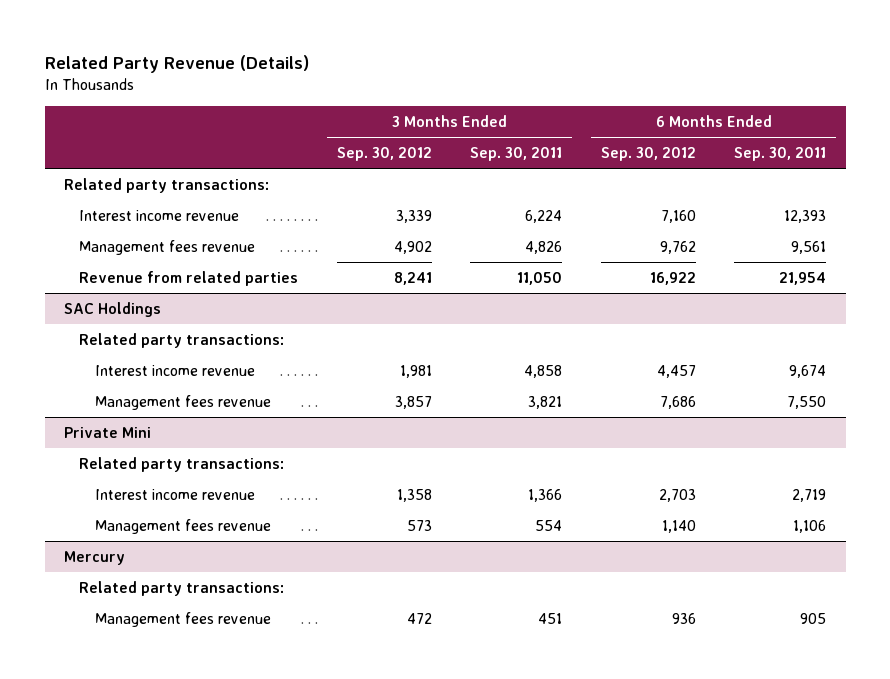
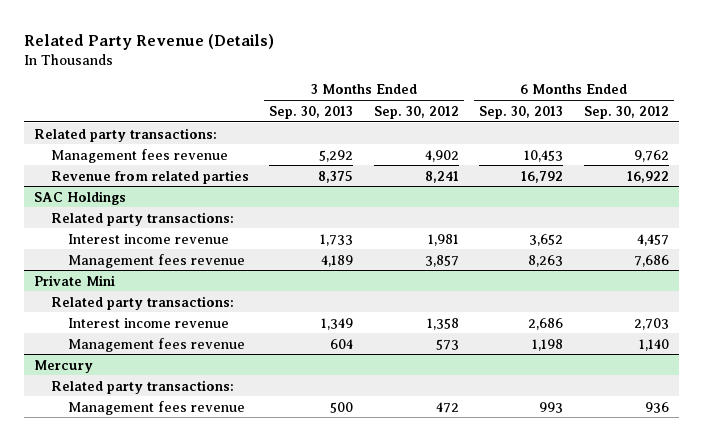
[470,147,563,162] Sep. 30, 2011 -> none
[734,147,827,162] Sep. 30, 2011 -> none
none -> [269,105,354,119] Sep. 30, 2013
none -> [479,105,564,119] Sep. 30, 2013
[79,209,240,221] Interest income revenue -> none

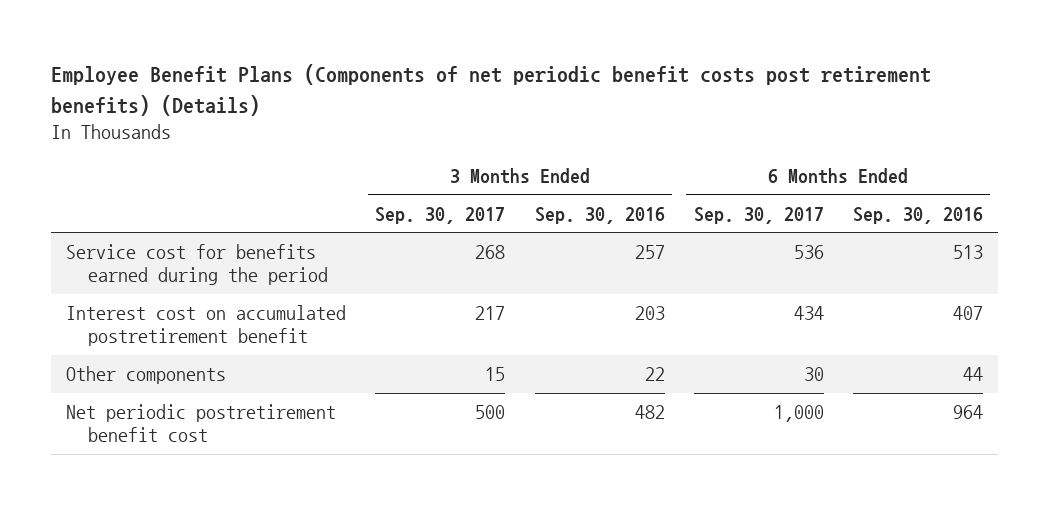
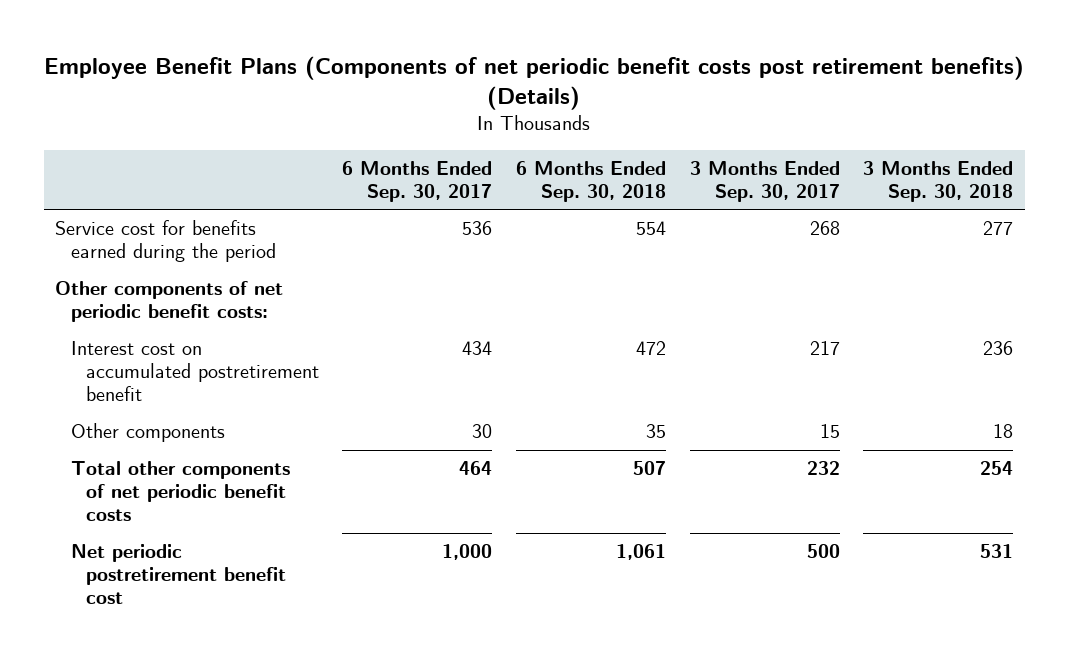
[534,206,665,224] Sep. 30, 2016 -> none
[852,206,983,224] Sep. 30, 2016 -> none
none -> [516,160,667,202] 6 Months Ended Sep. 30, 2018
none -> [863,160,1014,202] 3 Months Ended Sep. 30, 2018
none -> [55,281,284,323] Other components of net periodic benefit costs:
none -> [70,461,290,522] Total other components of net periodic benefit costs

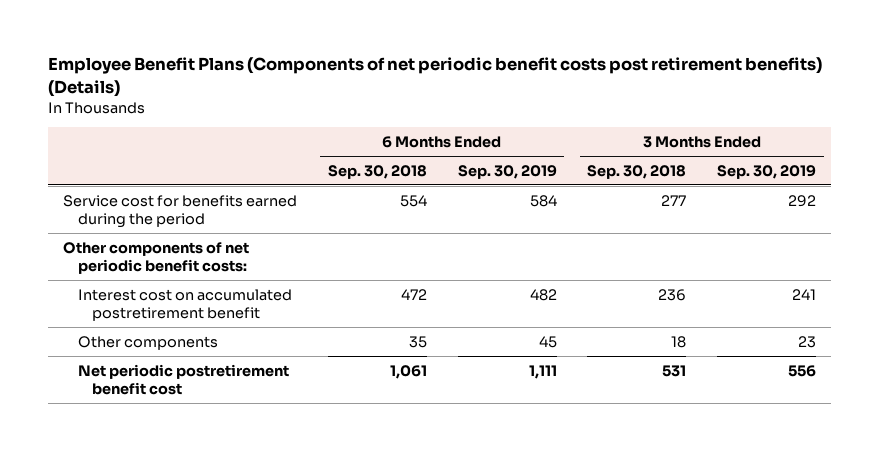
[342,160,493,202] 6 Months Ended Sep. 30, 2017 -> none
[689,160,840,202] 3 Months Ended Sep. 30, 2017 -> none
none -> [457,164,557,179] Sep. 30, 2019
none -> [717,164,817,179] Sep. 30, 2019
[70,461,290,522] Total other components of net periodic benefit costs -> none

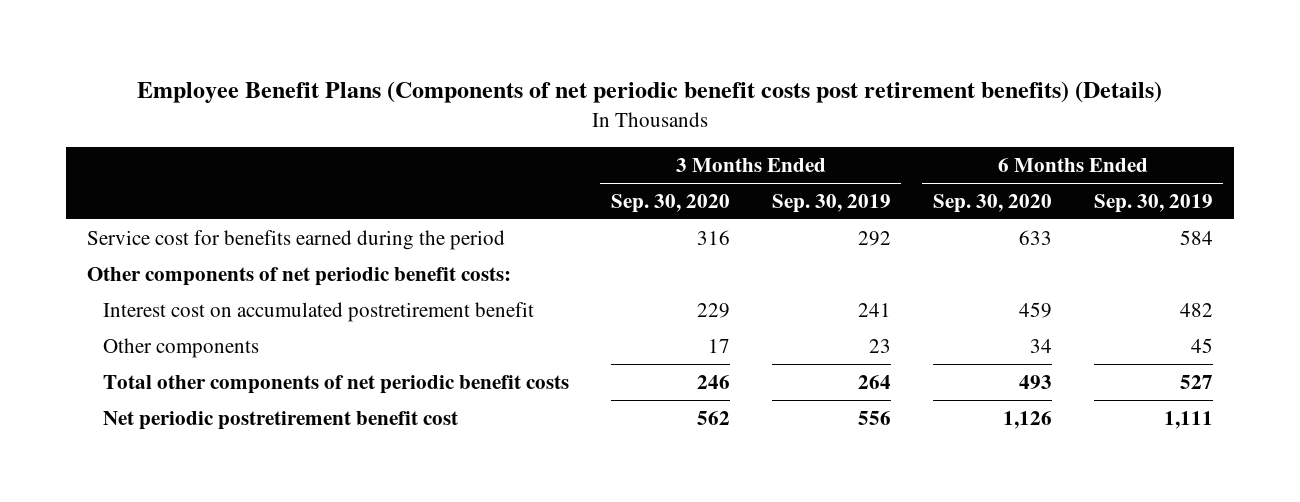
[328,164,428,179] Sep. 30, 2018 -> none
[587,164,687,179] Sep. 30, 2018 -> none
none -> [610,193,730,213] Sep. 30, 2020
none -> [932,193,1052,213] Sep. 30, 2020
none -> [102,374,569,394] Total other components of net periodic benefit costs

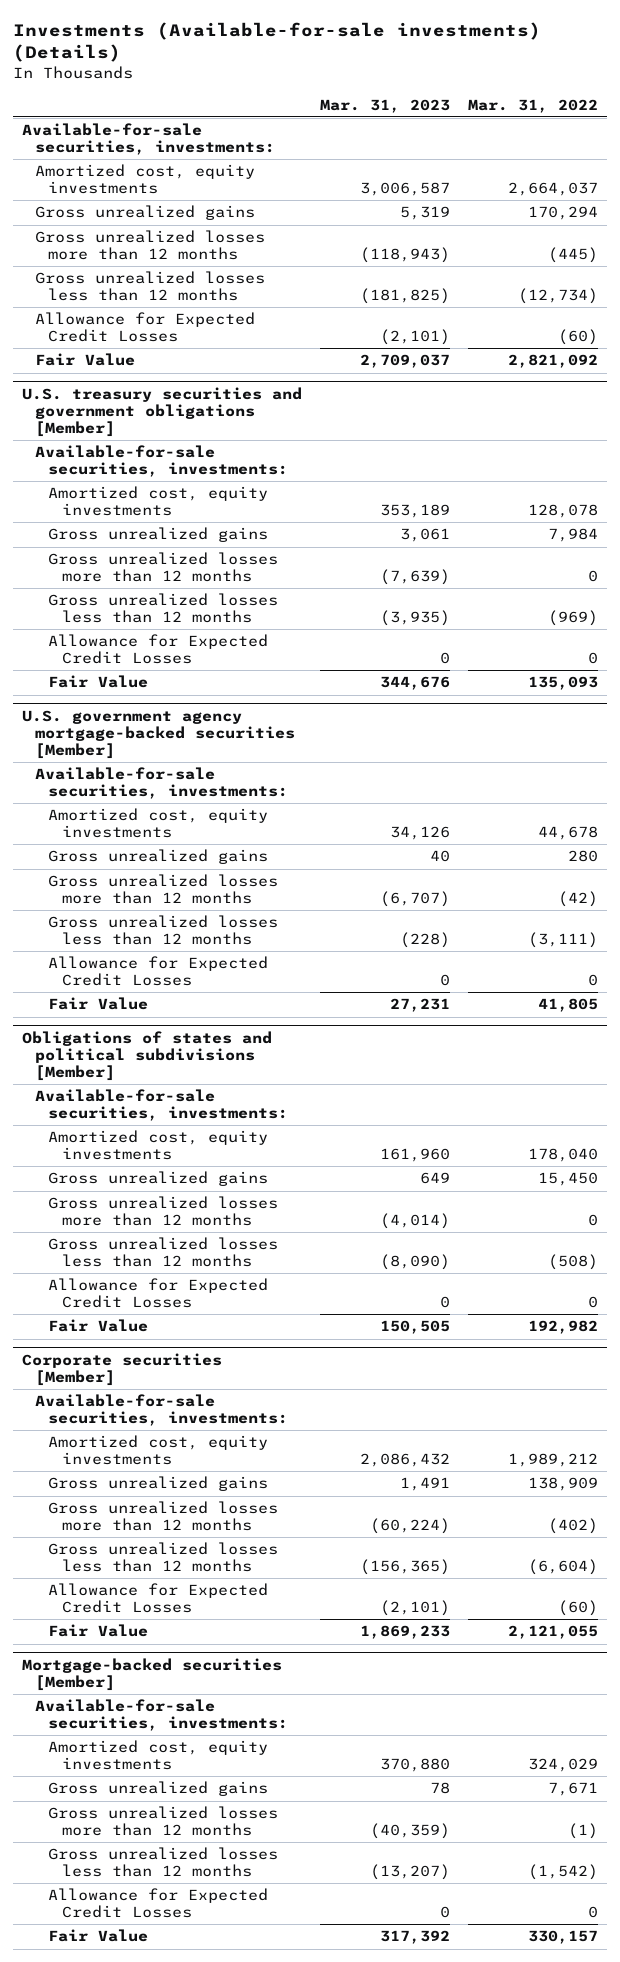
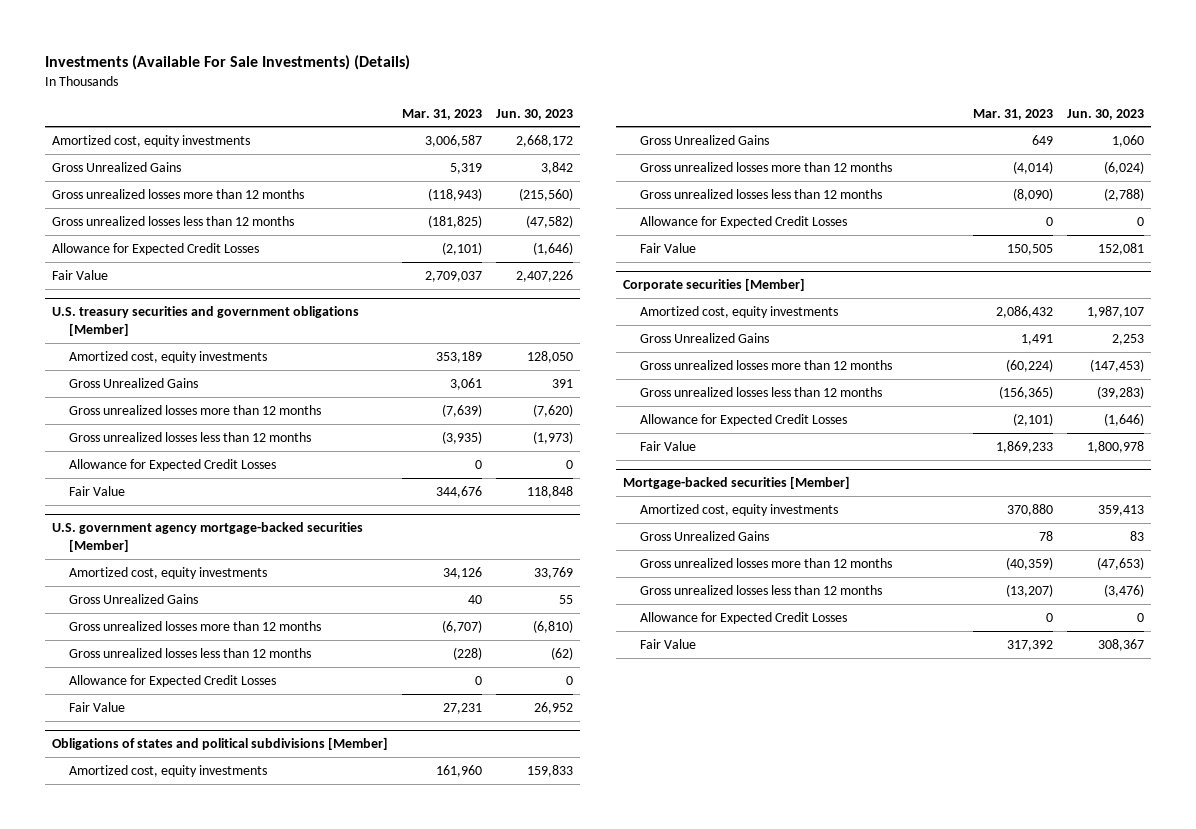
[13,21,542,63] Investments (Available-for-sale investments) (Details) -> [44,54,410,70] Investments (Available For Sale Investments) (Details)
[467,98,598,113] Mar. 31, 2022 -> none
none -> [496,108,574,120] Jun. 30, 2023
[21,123,276,156] Available-for-sale securities, investments: -> none
[35,205,256,221] Gross unrealized gains -> [51,161,181,172] Gross Unrealized Gains
[35,445,289,478] Available-for-sale securities, investments: -> none
[48,527,269,543] Gross unrealized gains -> [69,377,199,388] Gross Unrealized Gains
[35,767,289,800] Available-for-sale securities, investments: -> none
[48,849,269,865] Gross unrealized gains -> [69,593,199,604] Gross Unrealized Gains
[35,1089,289,1122] Available-for-sale securities, investments: -> none
[48,1171,269,1187] Gross unrealized gains -> [640,134,770,145] Gross Unrealized Gains
[35,1394,289,1427] Available-for-sale securities, investments: -> none
[48,1476,269,1492] Gross unrealized gains -> [640,332,770,343] Gross Unrealized Gains
[35,1699,289,1732] Available-for-sale securities, investments: -> none
[48,1781,269,1797] Gross unrealized gains -> [640,530,770,541] Gross Unrealized Gains

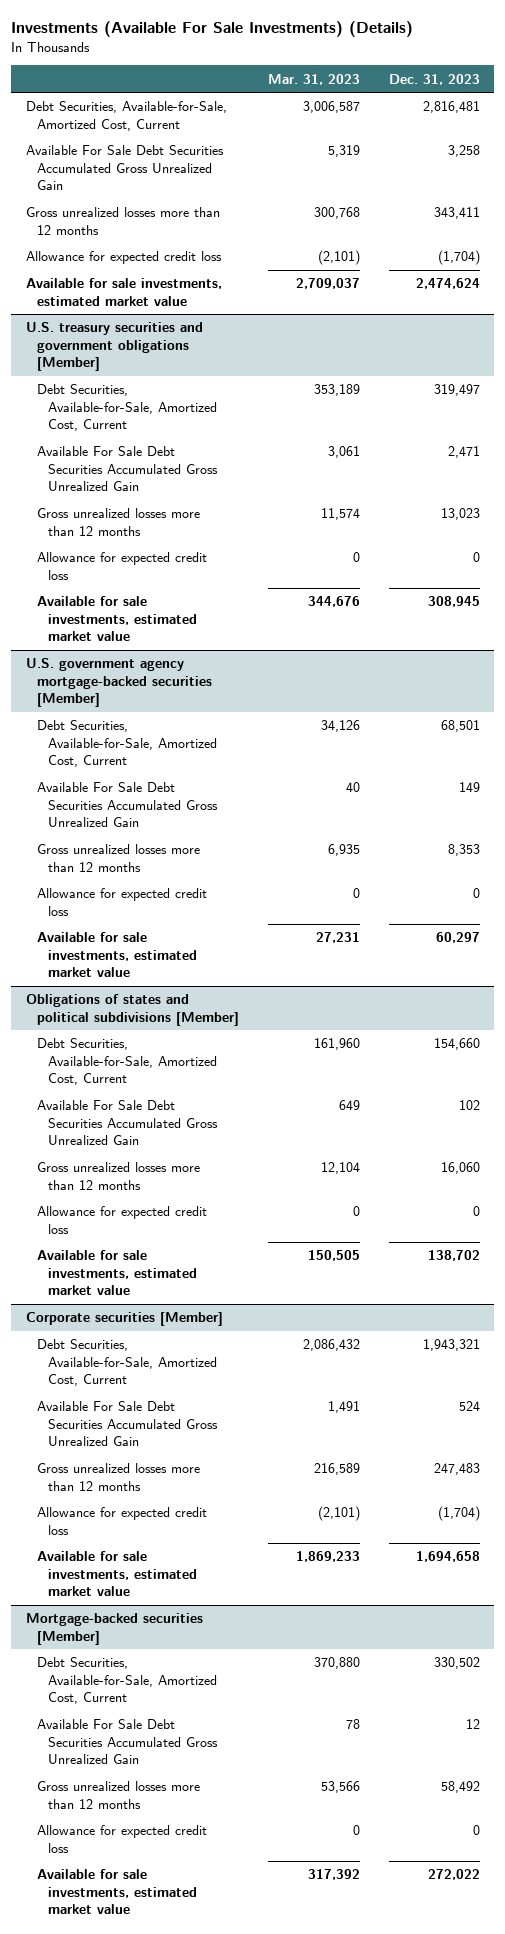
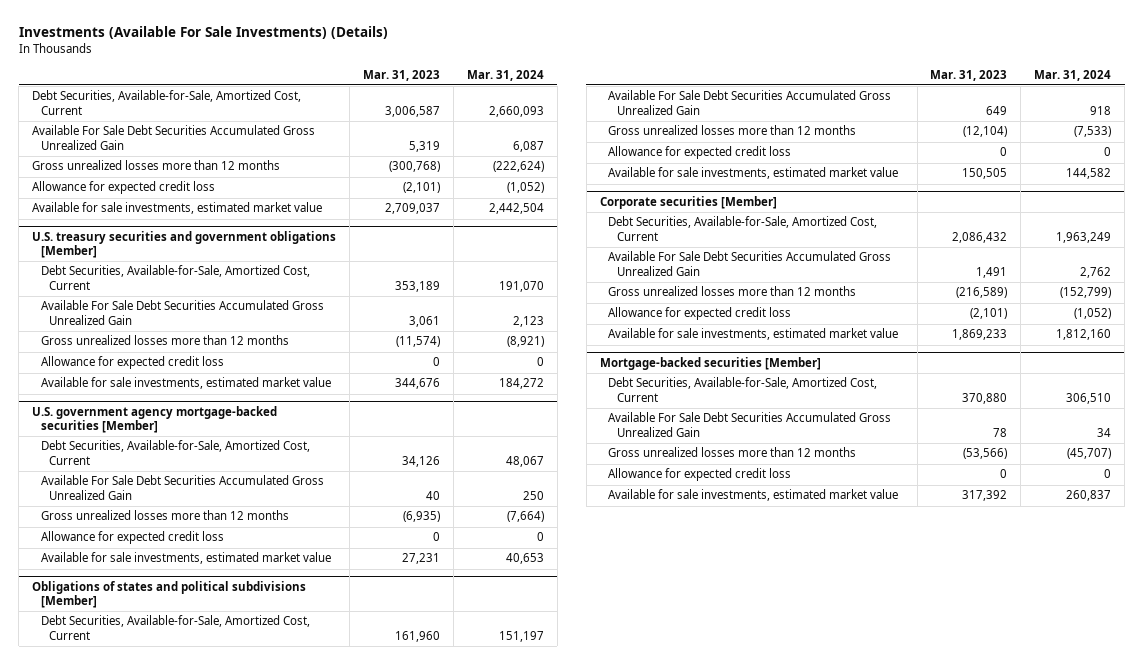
[388,73,480,85] Dec. 31, 2023 -> none
none -> [466,69,544,81] Mar. 31, 2024
[313,207,360,220] 300,768 -> [389,161,441,173] (300,768)
[320,508,360,521] 11,574 -> [396,336,441,348] (11,574)
[327,844,360,857] 6,935 -> [403,511,441,523] (6,935)
[320,1162,360,1175] 12,104 -> [963,126,1008,138] (12,104)
[313,1463,360,1476] 216,589 -> [956,287,1008,299] (216,589)
[320,1781,360,1794] 53,566 -> [963,448,1008,460] (53,566)

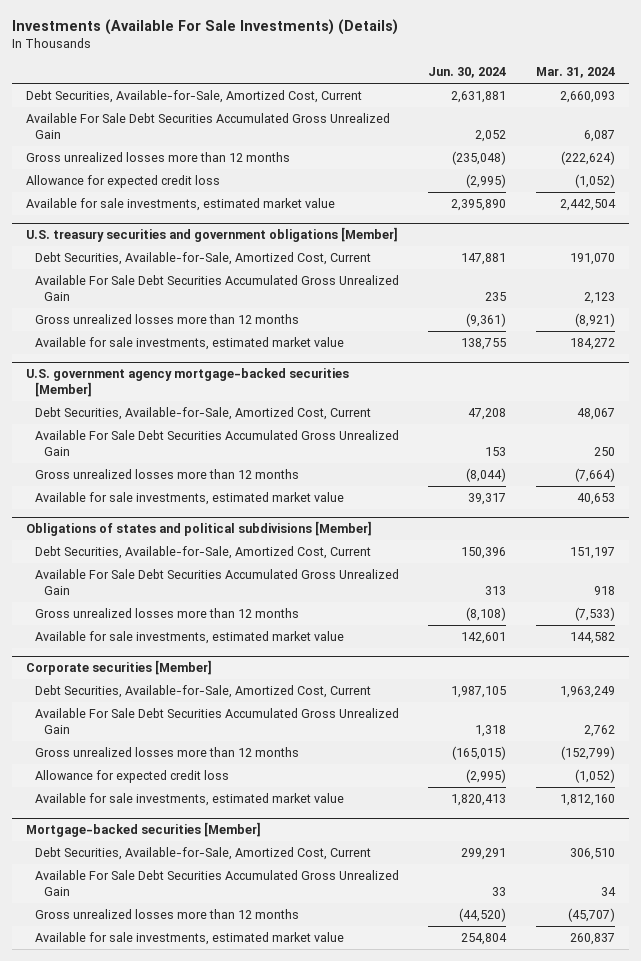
[363,69,441,81] Mar. 31, 2023 -> none
none -> [428,67,507,79] Jun. 30, 2024
[40,356,224,370] Allowance for expected credit loss -> none
[40,531,224,545] Allowance for expected credit loss -> none
[608,146,792,160] Allowance for expected credit loss -> none
[608,468,792,482] Allowance for expected credit loss -> none

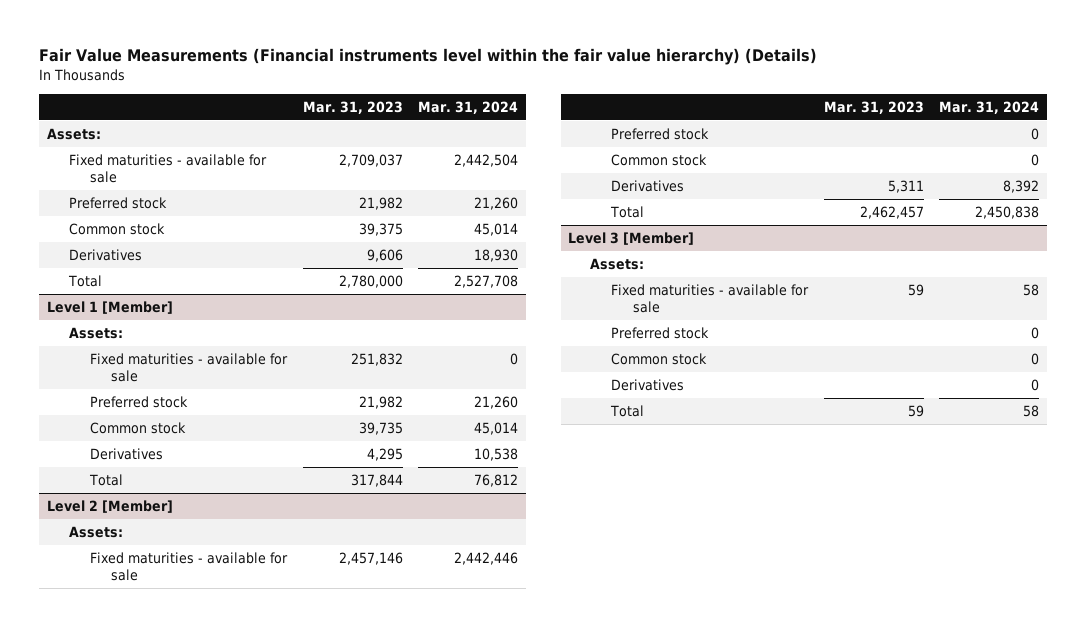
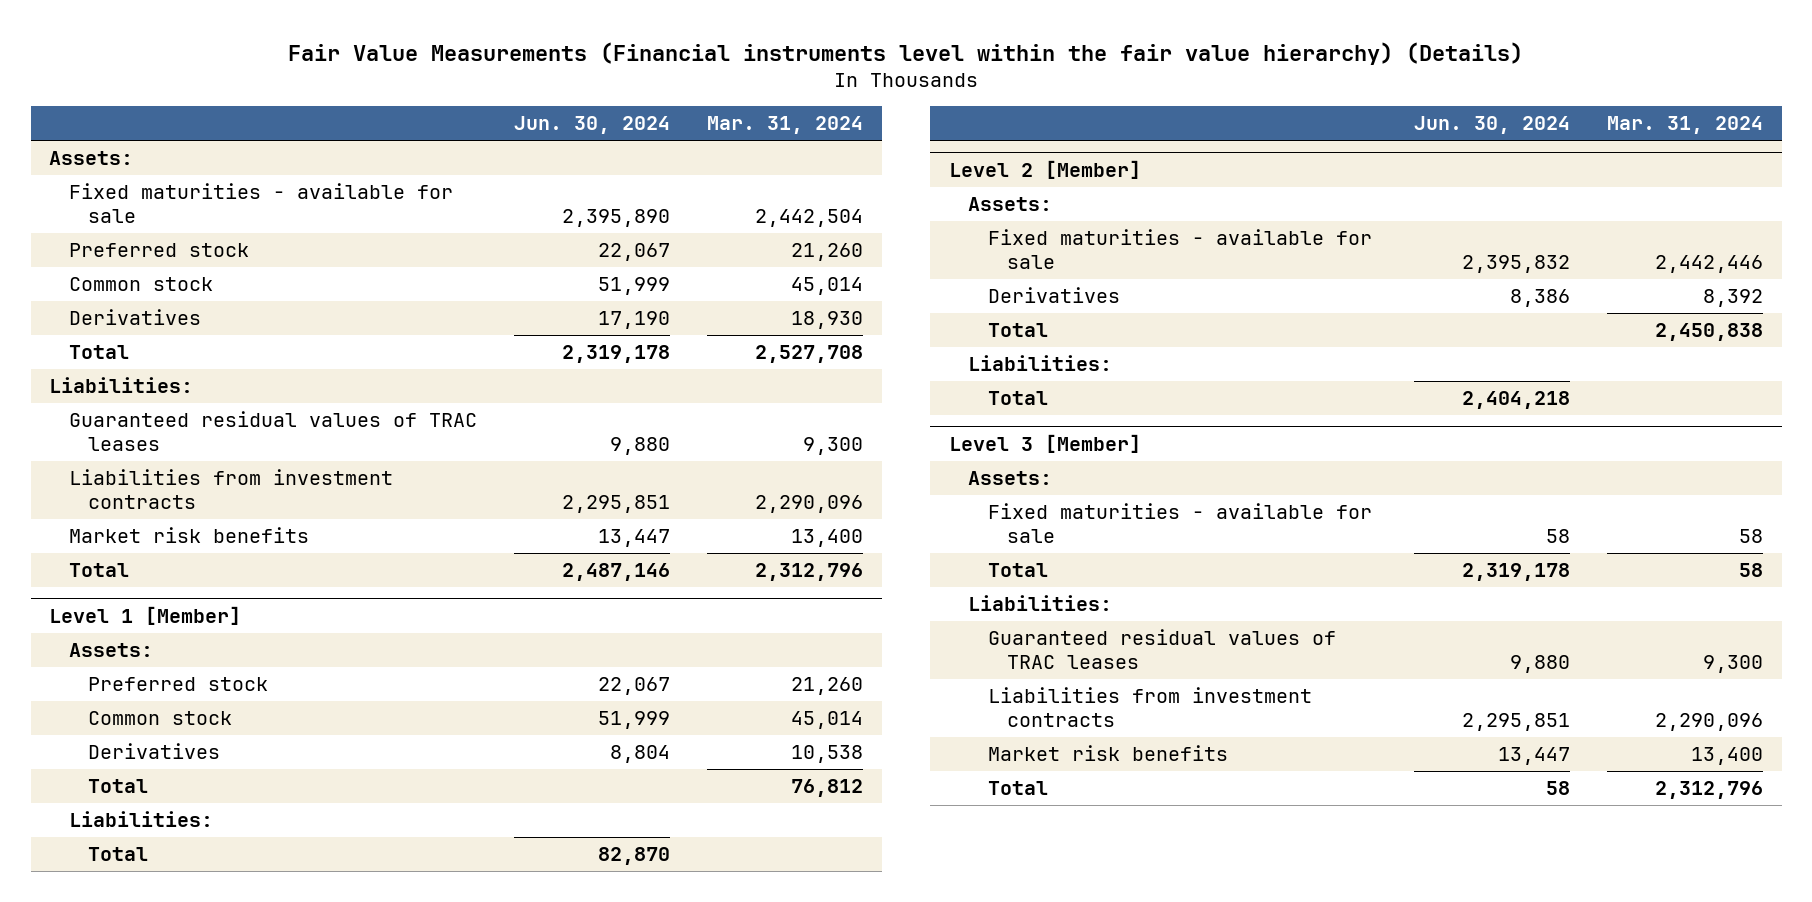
[302,100,403,114] Mar. 31, 2023 -> none
none -> [514,116,671,135] Jun. 30, 2024
none -> [49,376,194,393] Liabilities:
none -> [68,410,477,451] Guaranteed residual values of TRAC leases
none -> [68,468,393,509] Liabilities from investment contracts
none -> [68,526,309,543] Market risk benefits
none -> [68,562,129,577] Total
[89,353,288,382] Fixed maturities - available for sale -> none
none -> [68,810,213,827] Liabilities:
none -> [88,846,149,861] Total
[611,128,710,141] Preferred stock -> none
[611,154,708,167] Common stock -> none
none -> [968,354,1113,371] Liabilities:
none -> [987,390,1048,405] Total
[611,327,710,340] Preferred stock -> none
[611,353,708,366] Common stock -> none
[611,379,685,392] Derivatives -> none
none -> [968,594,1113,611] Liabilities:
none -> [987,628,1336,669] Guaranteed residual values of TRAC leases
none -> [987,686,1312,727] Liabilities from investment contracts
none -> [987,744,1228,761] Market risk benefits
none -> [987,780,1048,795] Total

